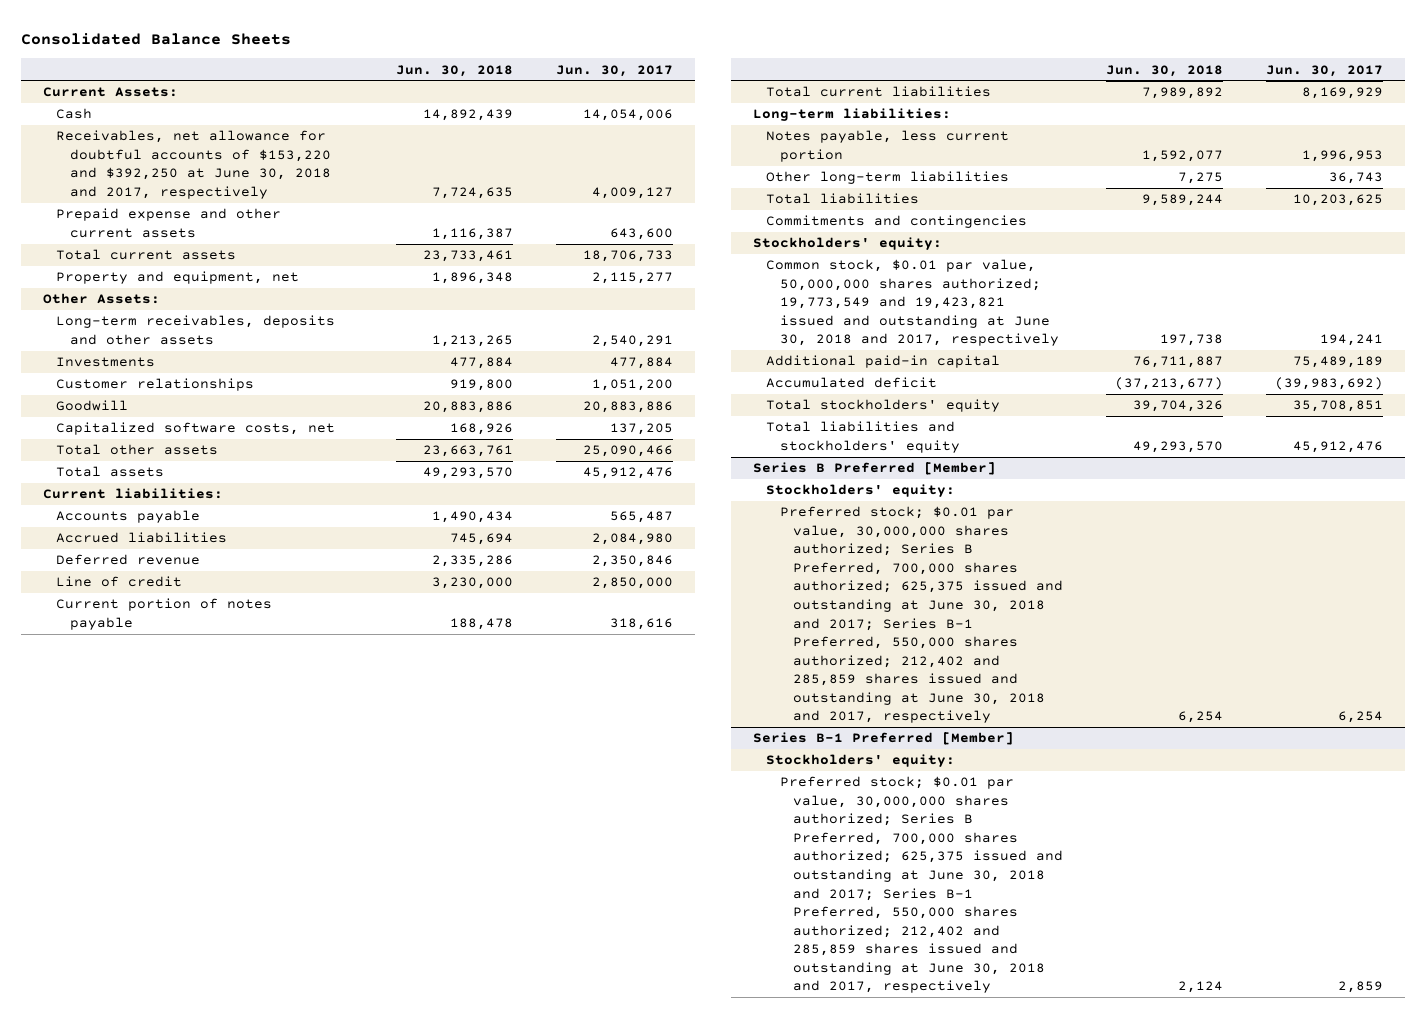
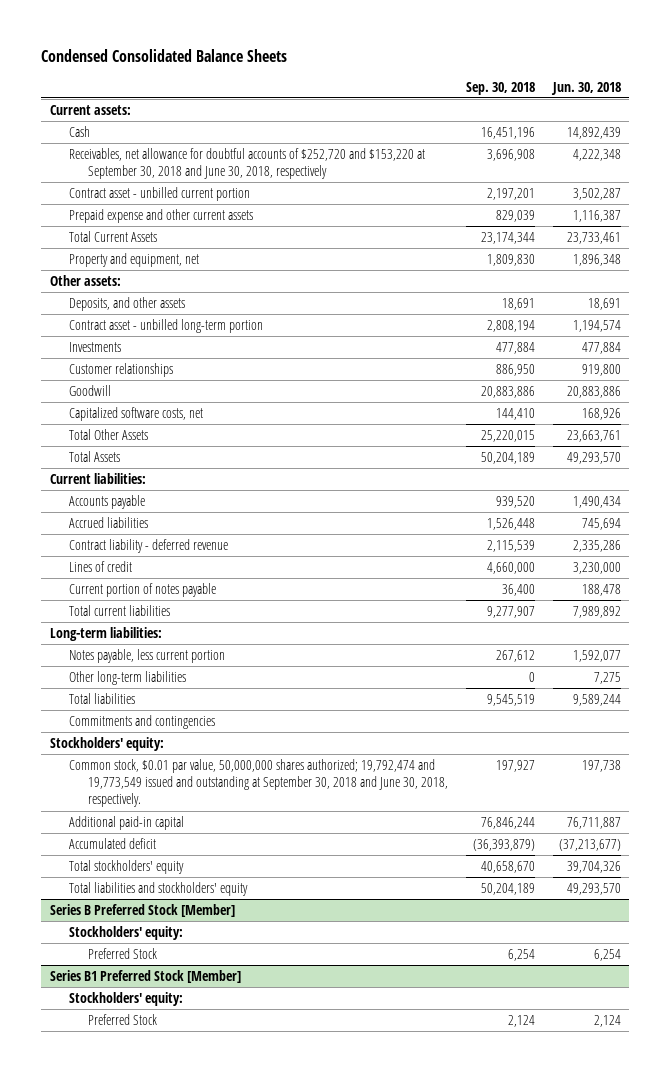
[21,32,292,45] Consolidated Balance Sheets -> [41,49,288,63] Condensed Consolidated Balance Sheets
[556,64,674,77] Jun. 30, 2017 -> none
none -> [465,81,535,95] Sep. 30, 2018
[42,87,178,98] Current Assets: -> [50,104,132,115] Current assets:
[56,130,331,199] Receivables, net allowance for doubtful accounts of $153,220 and $392,250 at June 30, 2018 and 2017, respectively -> [69,147,426,180] Receivables, net allowance for doubtful accounts of $252,720 and $153,220 at September 30, 2018 and June 30, 2018, respectively
[432,186,514,199] 7,724,635 -> [572,148,621,161] 4,222,348
none -> [69,186,251,201] Contract asset - unbilled current portion
[56,249,237,261] Total current assets -> [69,230,158,242] Total Current Assets
[42,293,160,305] Other Assets: -> [50,274,122,286] Other assets:
[56,315,336,345] Long-term receivables, deposits and other assets -> [69,296,186,311] Deposits, and other assets
[432,334,514,347] 1,213,265 -> [587,297,621,310] 18,691
none -> [69,318,264,333] Contract asset - unbilled long-term portion
[56,444,219,456] Total other assets -> [69,428,149,440] Total Other Assets
[56,466,165,478] Total assets -> [69,450,121,462] Total Assets
[56,554,201,566] Deferred revenue -> [69,538,229,553] Contract liability - deferred revenue
[56,576,183,588] Line of credit -> [69,560,133,572] Lines of credit
[766,259,1059,347] Common stock, $0.01 par value, 50,000,000 shares authorized; 19,773,549 and 19,423,821 issued and outstanding at June 30, 2018 and 2017, respectively -> [69,758,448,808] Common stock, $0.01 par value, 50,000,000 shares authorized; 19,792,474 and 19,773,549 issued and outstanding at September 30, 2018 and June 30, 2018, respectively.
[752,462,996,476] Series B Preferred [Member] -> [50,903,236,917] Series B Preferred Stock [Member]
[779,506,1064,724] Preferred stock; $0.01 par value, 30,000,000 shares authorized; Series B Preferred, 700,000 shares authorized; 625,375 issued and outstanding at June 30, 2018 and 2017; Series B-1 Preferred, 550,000 shares authorized; 212,402 and 285,859 shares issued and outstanding at June 30, 2018 and 2017, respectively -> [87,947,157,959] Preferred Stock
[752,732,1014,746] Series B-1 Preferred [Member] -> [50,969,242,983] Series B1 Preferred Stock [Member]
[779,776,1064,994] Preferred stock; $0.01 par value, 30,000,000 shares authorized; Series B Preferred, 700,000 shares authorized; 625,375 issued and outstanding at June 30, 2018 and 2017; Series B-1 Preferred, 550,000 shares authorized; 212,402 and 285,859 shares issued and outstanding at June 30, 2018 and 2017, respectively -> [87,1013,157,1025] Preferred Stock

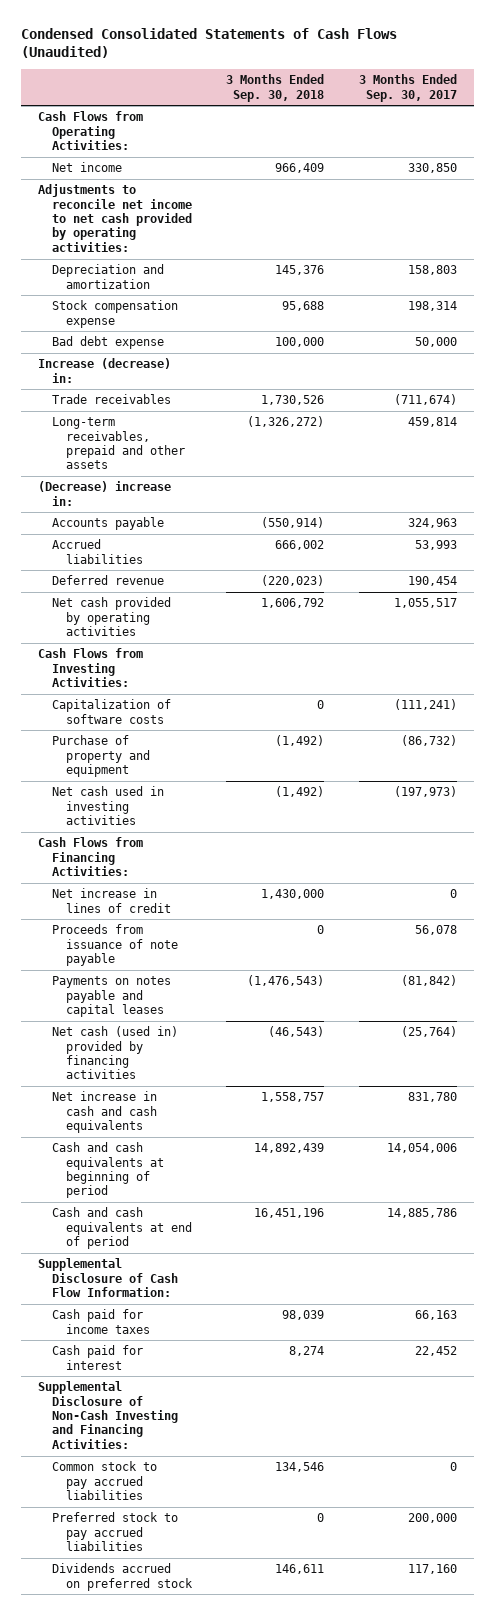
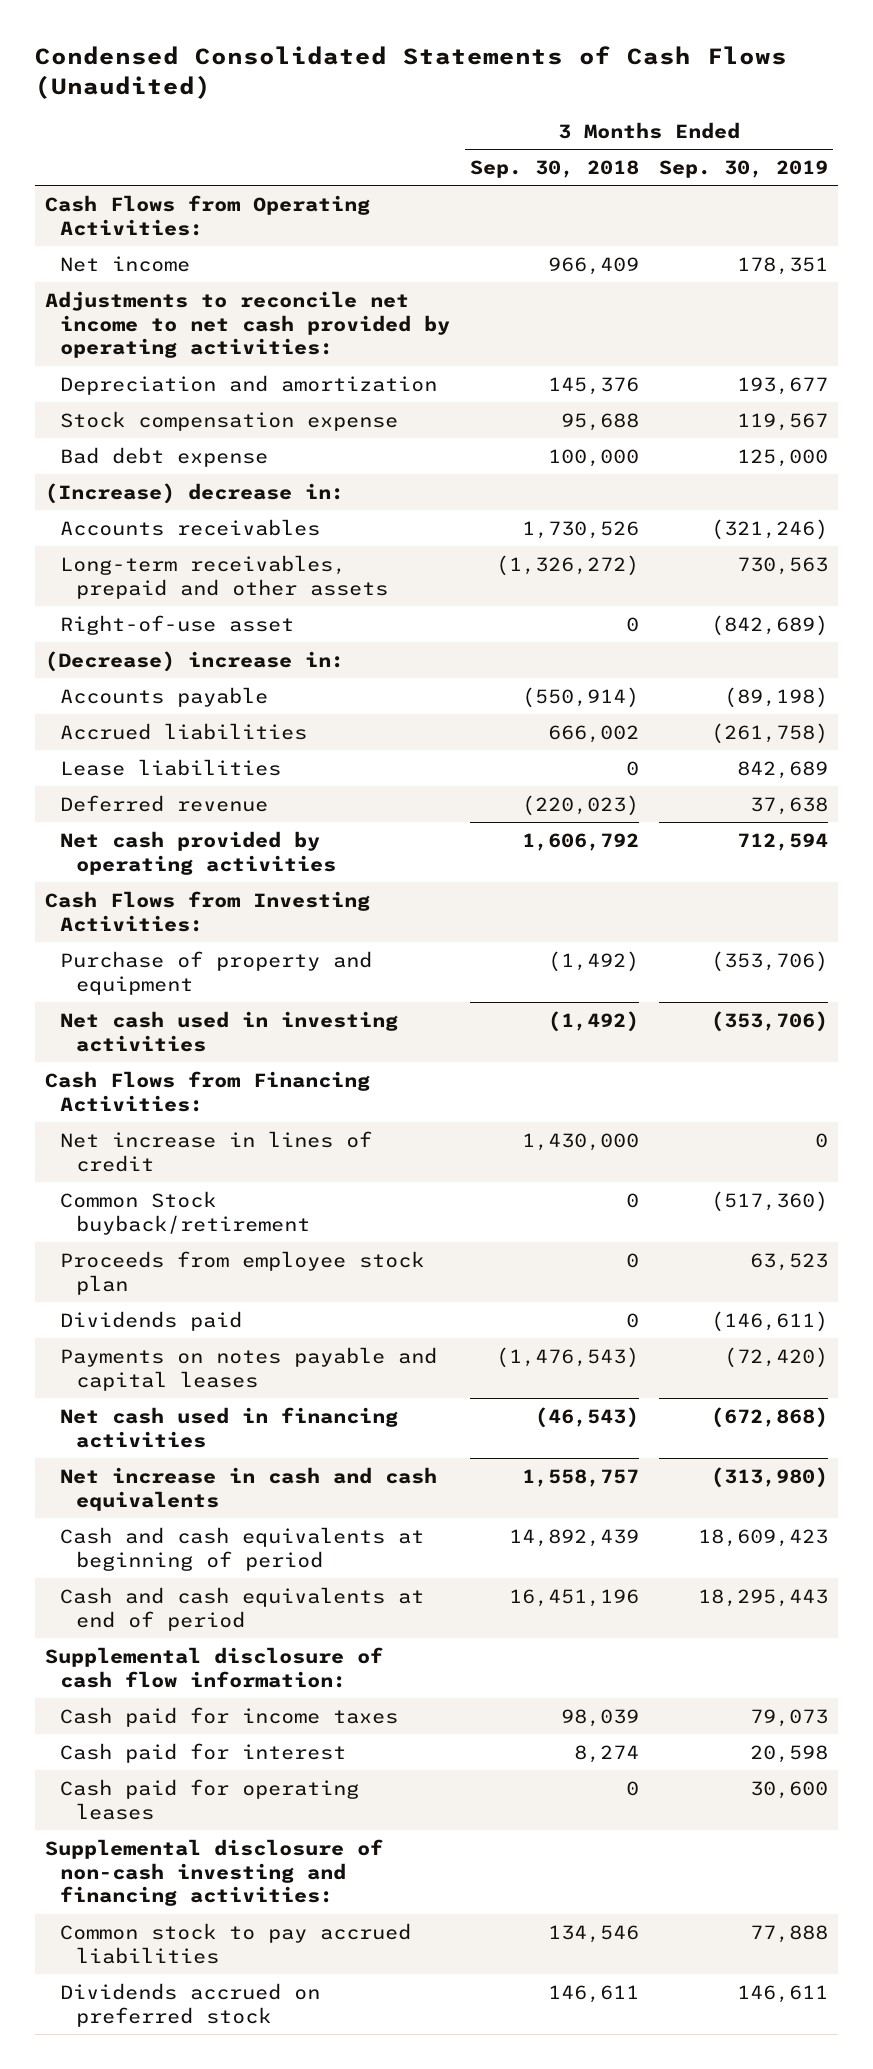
[358,74,457,102] 3 Months Ended Sep. 30, 2017 -> none
none -> [658,160,828,179] Sep. 30, 2019
[37,358,171,383] Increase (decrease) in: -> [44,482,344,504] (Increase) decrease in:
[52,394,172,405] Trade receivables -> [60,518,321,536] Accounts receivables
none -> [60,614,295,635] Right-of-use asset
none -> [60,758,282,776] Lease liabilities
[52,699,172,724] Capitalization of software costs -> none
[52,924,179,967] Proceeds from issuance of note payable -> none
none -> [60,1190,310,1235] Common Stock buyback/retirement
none -> [60,1250,425,1295] Proceeds from employee stock plan
none -> [60,1310,243,1331] Dividends paid
[52,1026,179,1080] Net cash (used in) provided by financing activities -> [60,1406,399,1448] Net cash used in financing activities
[37,1258,179,1298] Supplemental Disclosure of Cash Flow Information: -> [44,1646,383,1688] Supplemental disclosure of cash flow information:
none -> [60,1778,360,1820] Cash paid for operating leases
[37,1381,179,1449] Supplemental Disclosure of Non-Cash Investing and Financing Activities: -> [44,1838,383,1907] Supplemental disclosure of non-cash investing and financing activities:
[52,1512,179,1552] Preferred stock to pay accrued liabilities -> none

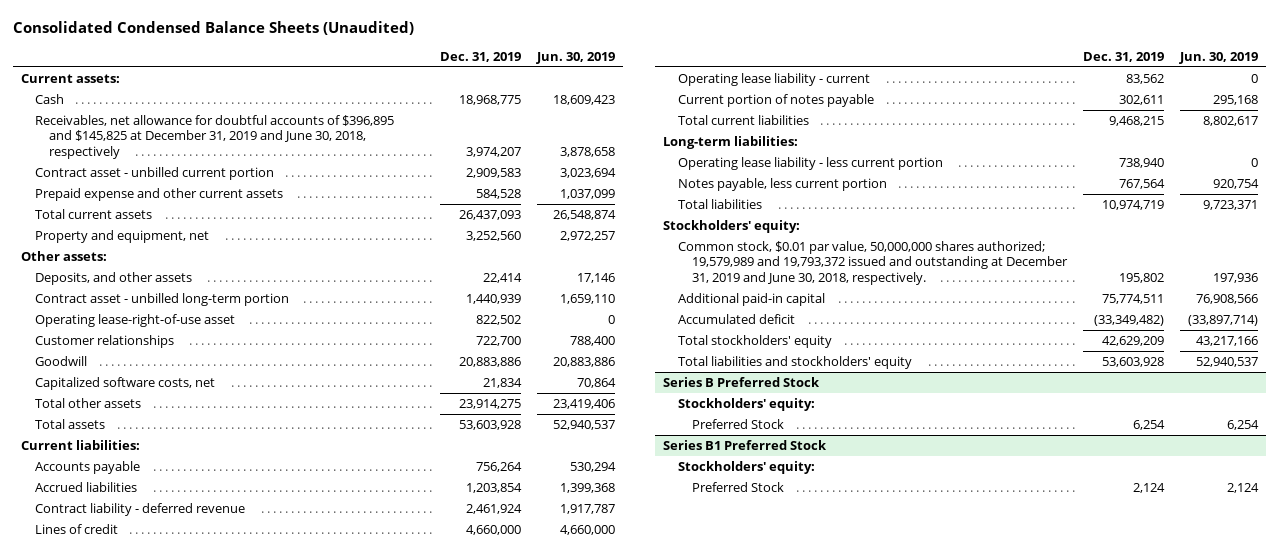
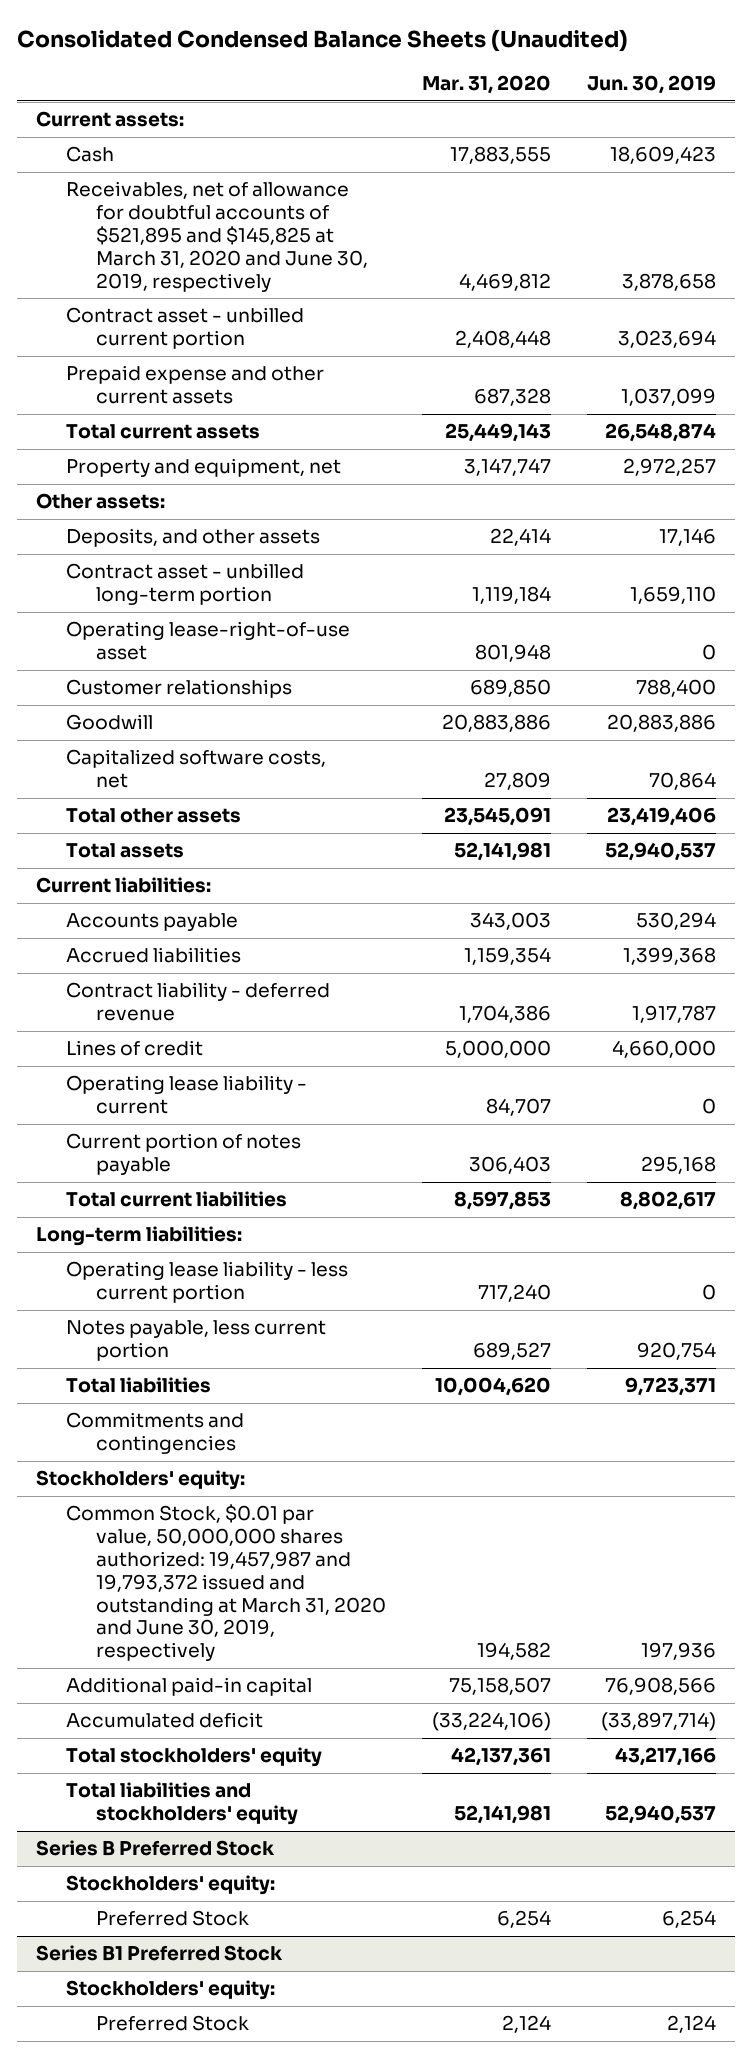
[440,51,522,62] Dec. 31, 2019 -> none
none -> [422,75,552,95] Mar. 31, 2020
[35,115,395,159] Receivables, net allowance for doubtful accounts of $396,895 and $145,825 at December 31, 2019 and June 30, 2018, respectively -> [65,181,368,292] Receivables, net of allowance for doubtful accounts of $521,895 and $145,825 at March 31, 2020 and June 30, 2019, respectively
none -> [65,1412,244,1455] Commitments and contingencies
[677,241,1068,285] Common stock, $0.01 par value, 50,000,000 shares authorized; 19,579,989 and 19,793,372 issued and outstanding at December 31, 2019 and June 30, 2018, respectively. -> [65,1504,386,1662] Common Stock, $0.01 par value, 50,000,000 shares authorized: 19,457,987 and 19,793,372 issued and outstanding at March 31, 2020 and June 30, 2019, respectively

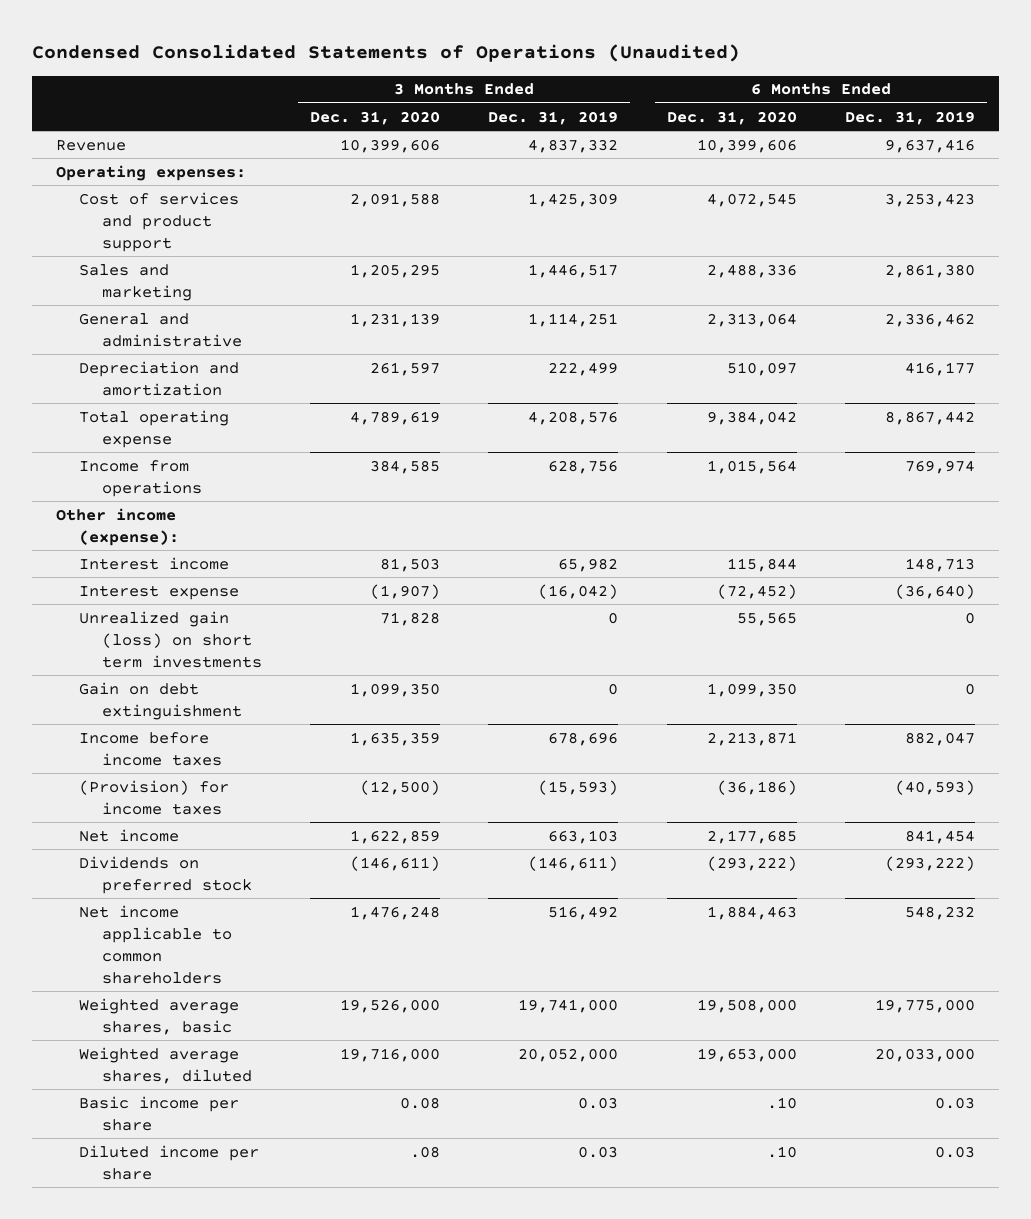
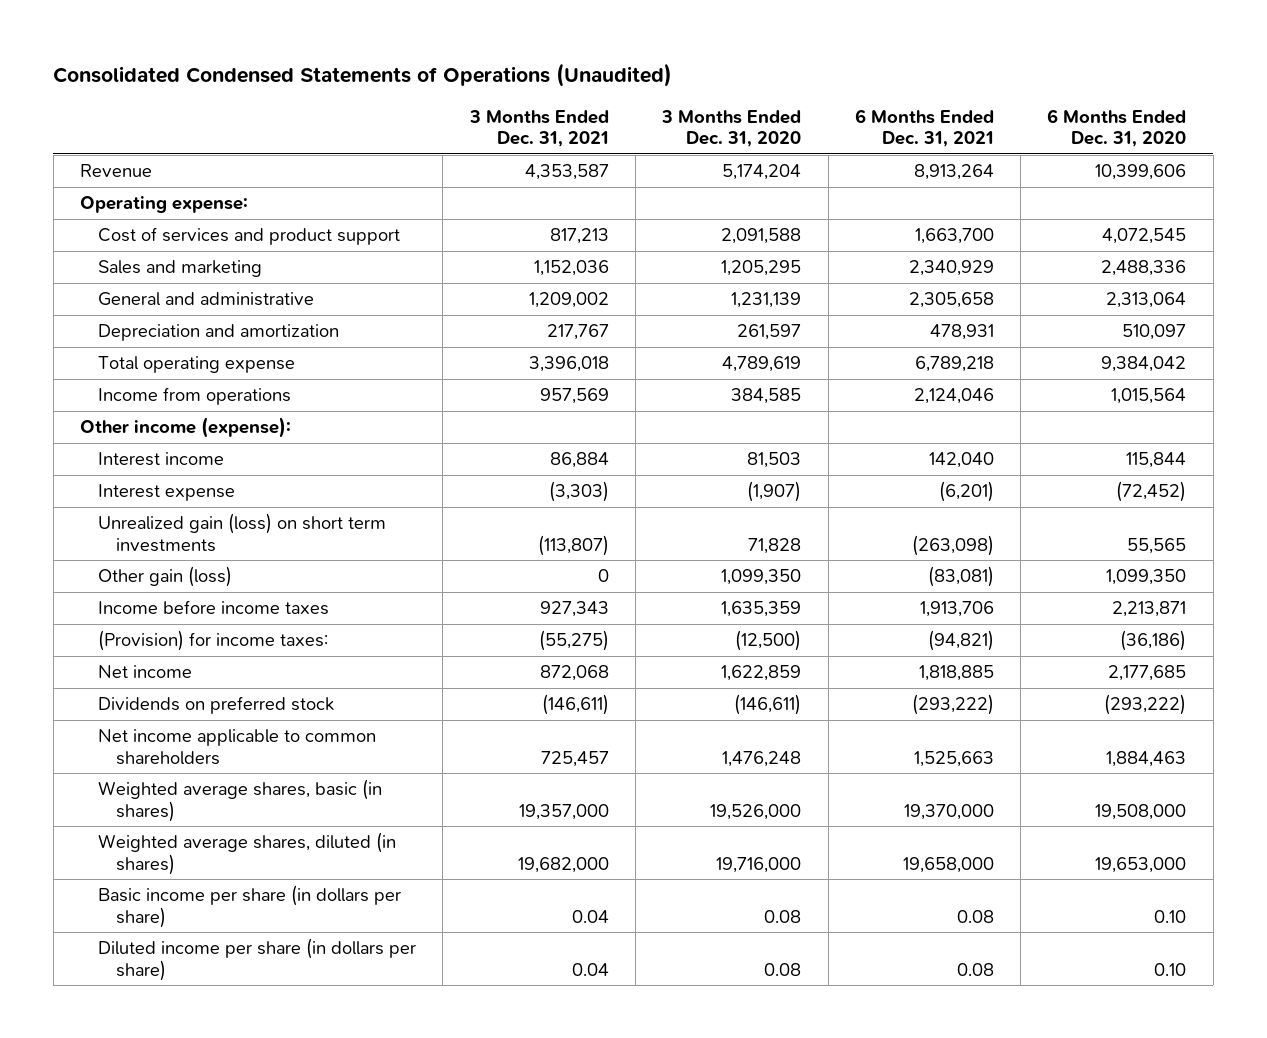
[31,44,740,63] Condensed Consolidated Statements of Operations (Unaudited) -> [53,62,673,87] Consolidated Condensed Statements of Operations (Unaudited)
[488,110,619,125] Dec. 31, 2019 -> none
[845,110,976,125] Dec. 31, 2019 -> none
none -> [468,109,609,147] 3 Months Ended Dec. 31, 2021
none -> [854,108,994,147] 6 Months Ended Dec. 31, 2021
[339,138,440,153] 10,399,606 -> [722,164,802,181] 5,174,204
[55,164,246,181] Operating expenses: -> [80,196,249,214] Operating expense:
[78,681,242,720] Gain on debt extinguishment -> [98,566,233,588] Other gain (loss)
[78,779,229,815] (Provision) for income taxes -> [98,630,329,652] (Provision) for income taxes:
[78,997,239,1035] Weighted average shares, basic -> [98,779,383,822] Weighted average shares, basic (in shares)
[78,1046,252,1084] Weighted average shares, diluted -> [98,832,397,875] Weighted average shares, diluted (in shares)
[78,1095,239,1131] Basic income per share -> [98,885,402,928] Basic income per share (in dollars per share)
[766,1096,797,1109] .10 -> [1154,909,1187,923] 0.10
[78,1144,259,1180] Diluted income per share -> [98,938,417,981] Diluted income per share (in dollars per share)
[409,1145,440,1158] .08 -> [764,962,802,976] 0.08
[766,1145,797,1158] .10 -> [1154,962,1187,976] 0.10

